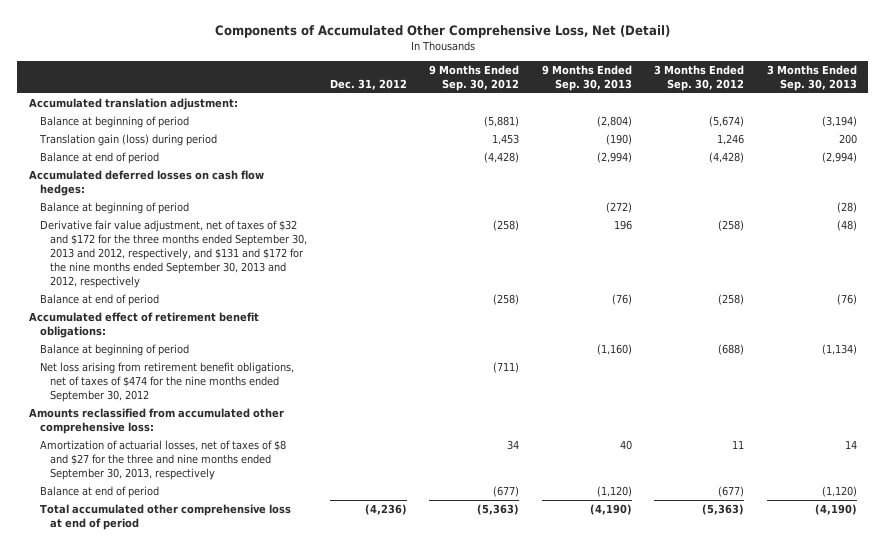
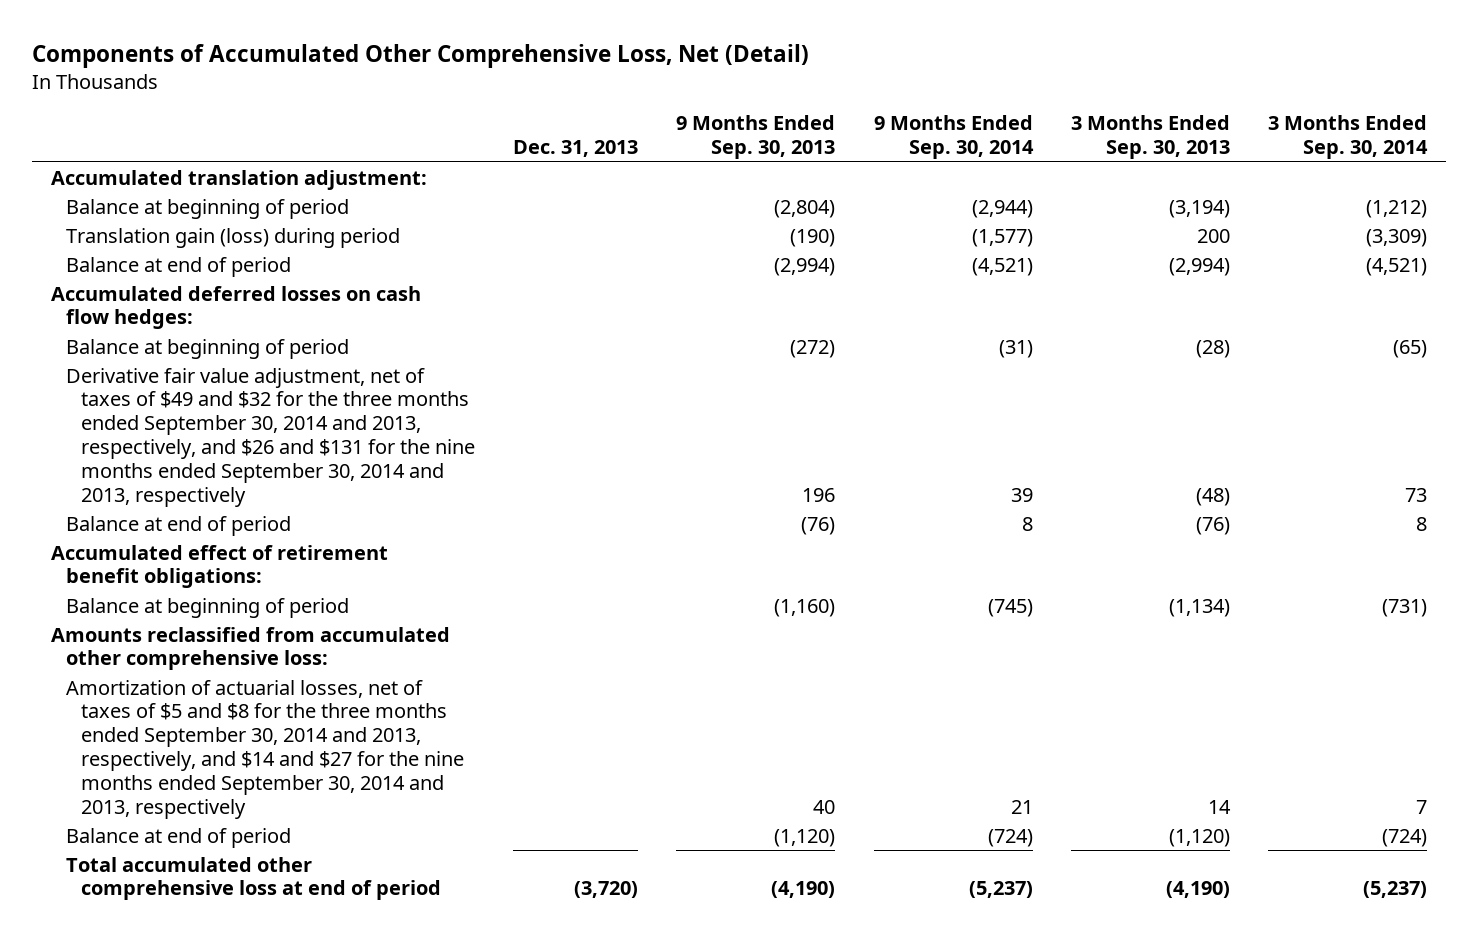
[329,79,407,91] Dec. 31, 2012 -> none
[429,65,520,92] 9 Months Ended Sep. 30, 2012 -> none
[654,65,745,92] 3 Months Ended Sep. 30, 2012 -> none
none -> [513,140,639,158] Dec. 31, 2013
none -> [873,115,1034,160] 9 Months Ended Sep. 30, 2014
none -> [1268,115,1429,160] 3 Months Ended Sep. 30, 2014
[39,220,308,288] Derivative fair value adjustment, net of taxes of $32 and $172 for the three months ended September 30, 2013 and 2012, respectively, and $131 and $172 for the nine months ended September 30, 2013 and 2012, respectively -> [65,367,476,507] Derivative fair value adjustment, net of taxes of $49 and $32 for the three months ended September 30, 2014 and 2013, respectively, and $26 and $131 for the nine months ended September 30, 2014 and 2013, respectively
[39,362,294,402] Net loss arising from retirement benefit obligations, net of taxes of $474 for the nine months ended September 30, 2012 -> none
[39,440,286,480] Amortization of actuarial losses, net of taxes of $8 and $27 for the three and nine months ended September 30, 2013, respectively -> [65,679,465,819] Amortization of actuarial losses, net of taxes of $5 and $8 for the three months ended September 30, 2014 and 2013, respectively, and $14 and $27 for the nine months ended September 30, 2014 and 2013, respectively

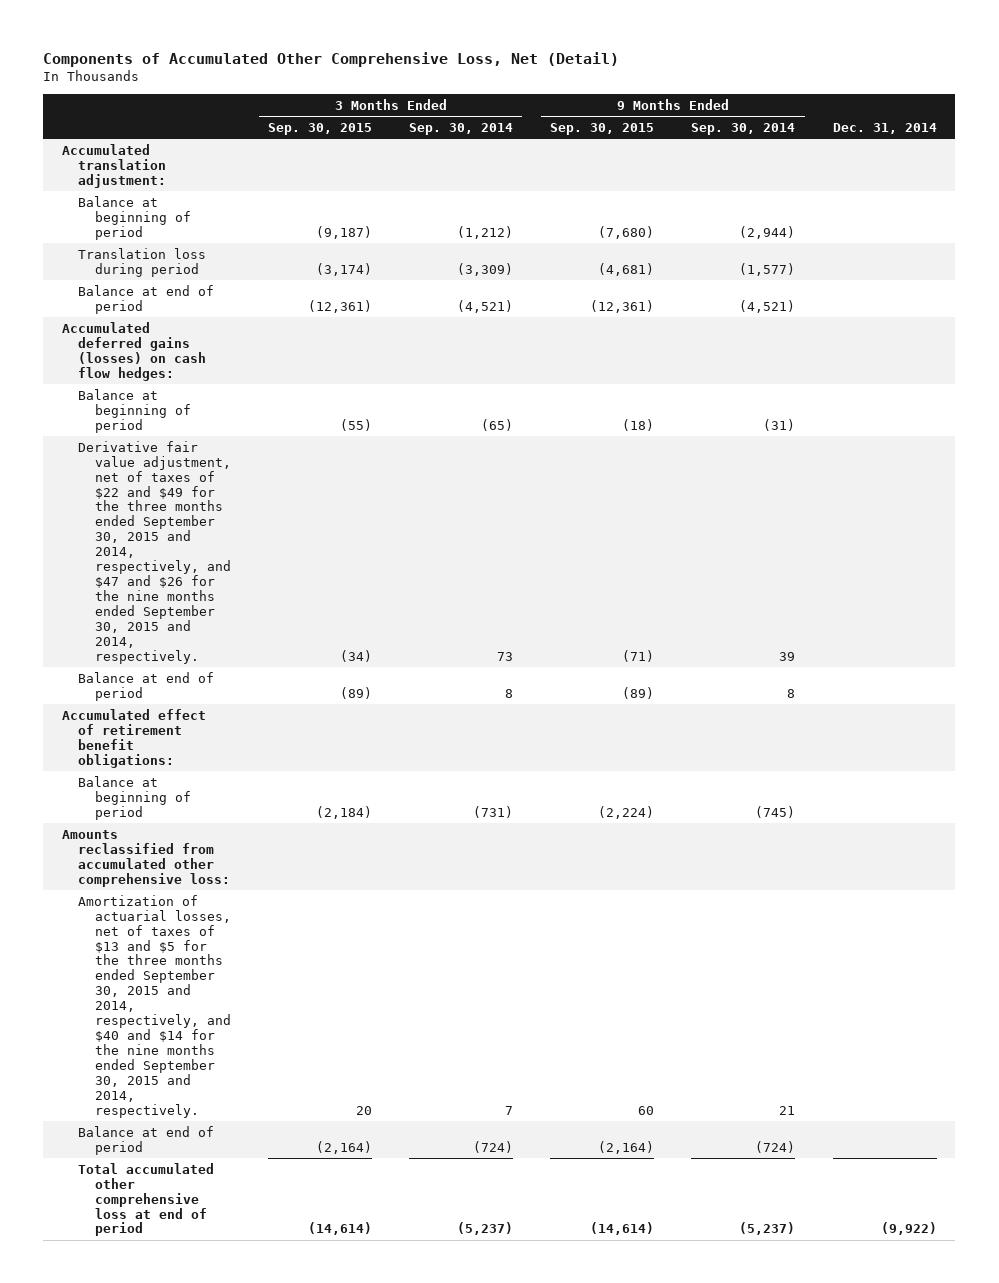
[513,140,639,158] Dec. 31, 2013 -> none
[676,115,836,160] 9 Months Ended Sep. 30, 2013 -> none
[1070,115,1230,160] 3 Months Ended Sep. 30, 2013 -> none
none -> [267,122,372,135] Sep. 30, 2015
none -> [550,122,655,135] Sep. 30, 2015
none -> [832,122,937,134] Dec. 31, 2014
[65,227,400,248] Translation gain (loss) during period -> [78,247,207,277] Translation loss during period
[50,285,421,330] Accumulated deferred losses on cash flow hedges: -> [62,321,207,381] Accumulated deferred gains (losses) on cash flow hedges:
[65,367,476,507] Derivative fair value adjustment, net of taxes of $49 and $32 for the three months ended September 30, 2014 and 2013, respectively, and $26 and $131 for the nine months ended September 30, 2014 and 2013, respectively -> [78,440,231,664] Derivative fair value adjustment, net of taxes of $22 and $49 for the three months ended September 30, 2015 and 2014, respectively, and $47 and $26 for the nine months ended September 30, 2015 and 2014, respectively.
[65,679,465,819] Amortization of actuarial losses, net of taxes of $5 and $8 for the three months ended September 30, 2014 and 2013, respectively, and $14 and $27 for the nine months ended September 30, 2014 and 2013, respectively -> [78,894,231,1118] Amortization of actuarial losses, net of taxes of $13 and $5 for the three months ended September 30, 2015 and 2014, respectively, and $40 and $14 for the nine months ended September 30, 2015 and 2014, respectively.

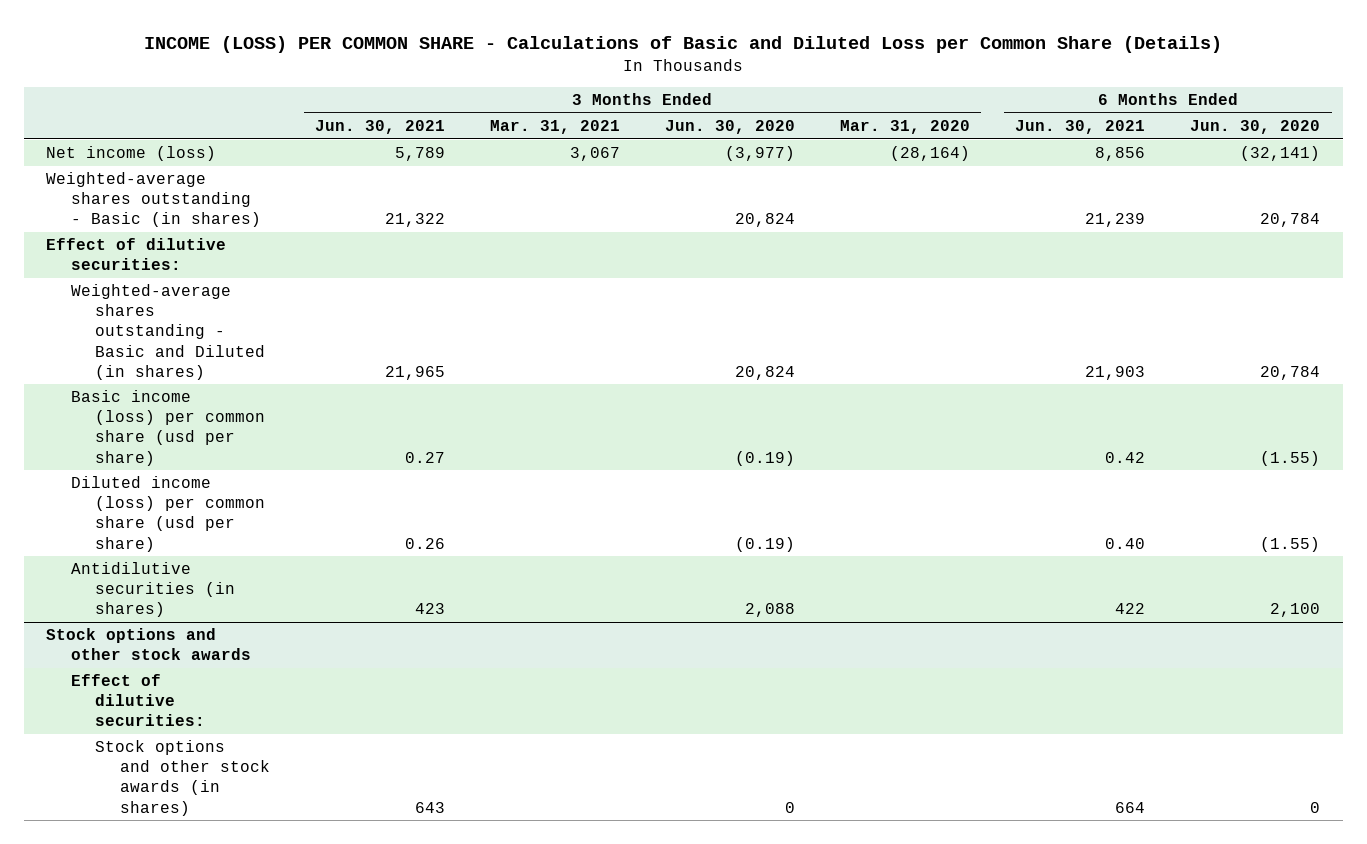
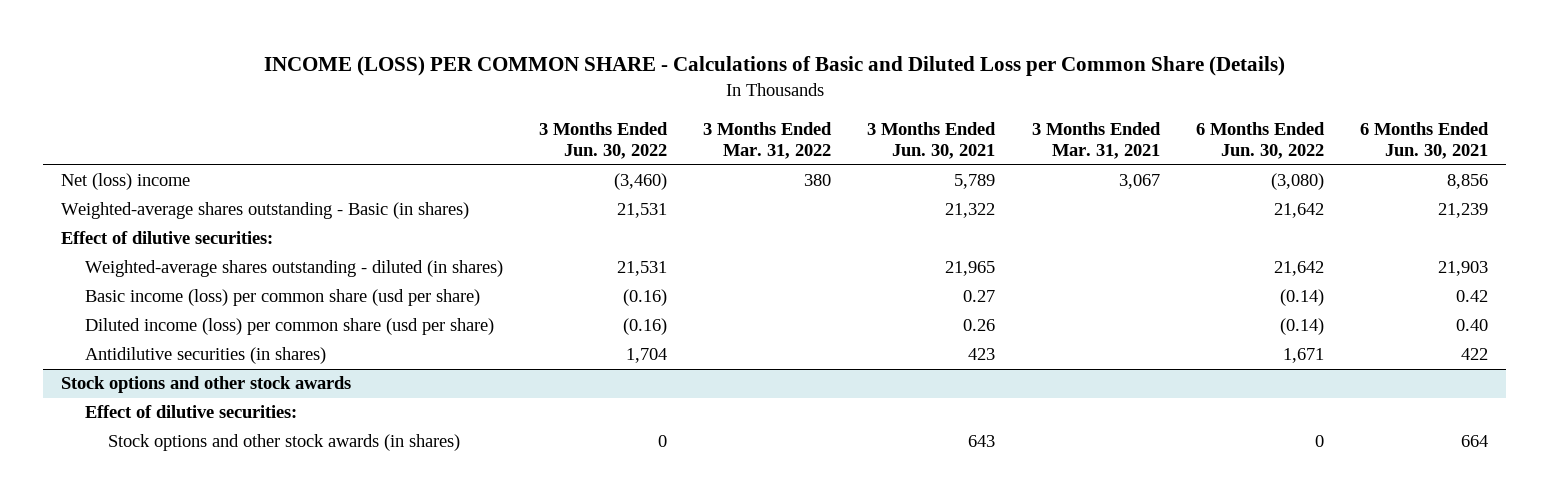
[664,119,795,134] Jun. 30, 2020 -> none
[840,119,971,134] Mar. 31, 2020 -> none
[1190,119,1321,134] Jun. 30, 2020 -> none
none -> [538,121,668,160] 3 Months Ended Jun. 30, 2022
none -> [703,121,833,160] 3 Months Ended Mar. 31, 2022
none -> [1196,121,1326,160] 6 Months Ended Jun. 30, 2022
[46,146,217,162] Net income (loss) -> [61,173,191,191] Net (loss) income
[70,284,266,380] Weighted-average shares outstanding - Basic and Diluted (in shares) -> [84,260,503,278] Weighted-average shares outstanding - diluted (in shares)

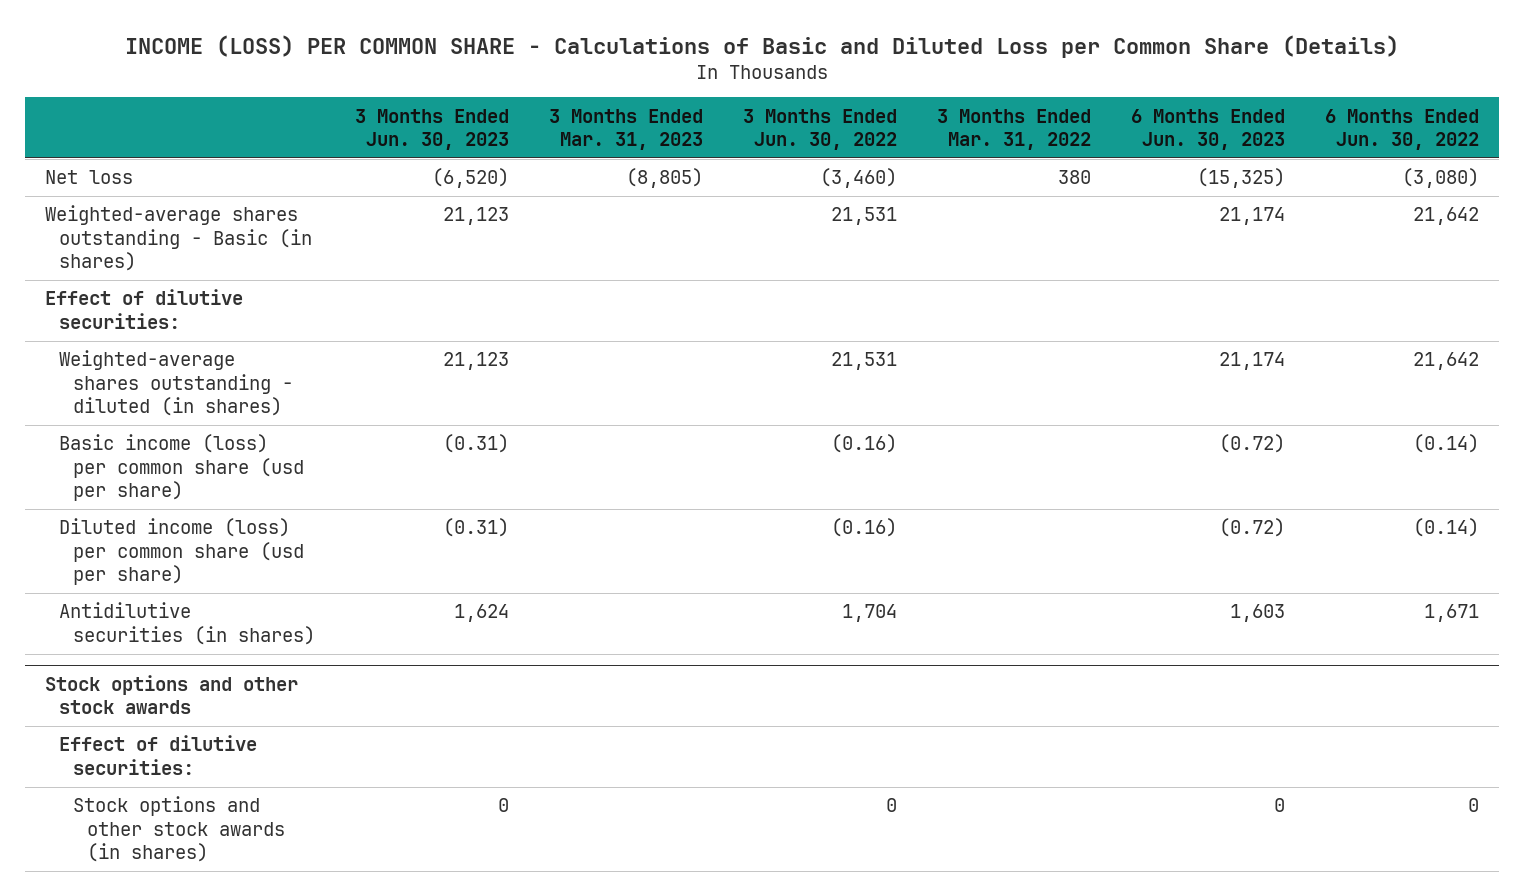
[867,121,997,160] 3 Months Ended Jun. 30, 2021 -> none
[1031,121,1161,160] 3 Months Ended Mar. 31, 2021 -> none
[1360,121,1490,160] 6 Months Ended Jun. 30, 2021 -> none
none -> [355,108,510,151] 3 Months Ended Jun. 30, 2023
none -> [549,108,704,151] 3 Months Ended Mar. 31, 2023
none -> [1131,108,1286,151] 6 Months Ended Jun. 30, 2023
[61,173,191,191] Net (loss) income -> [45,170,134,185] Net loss

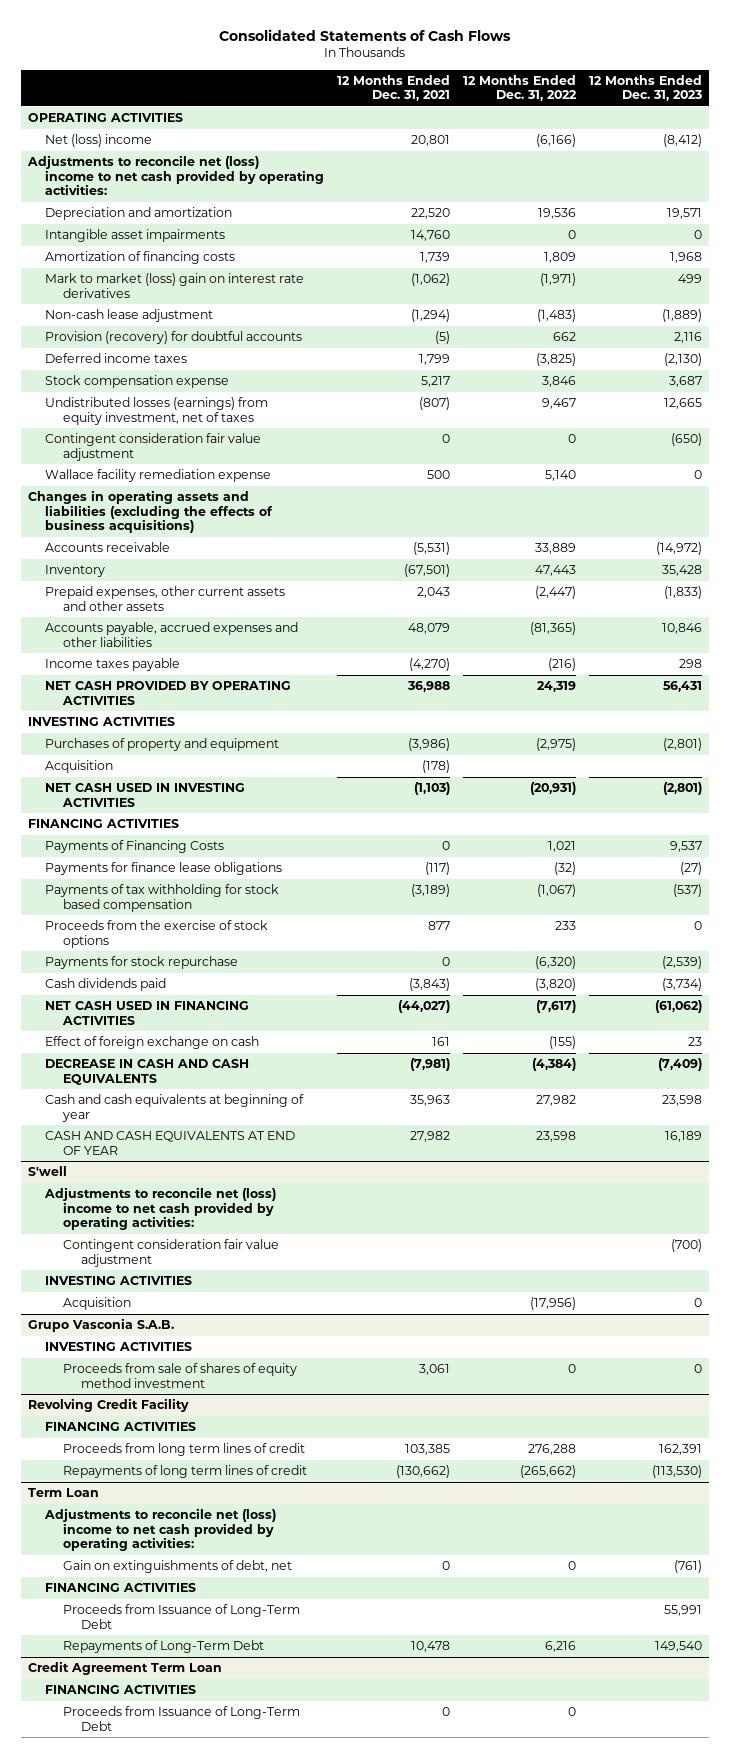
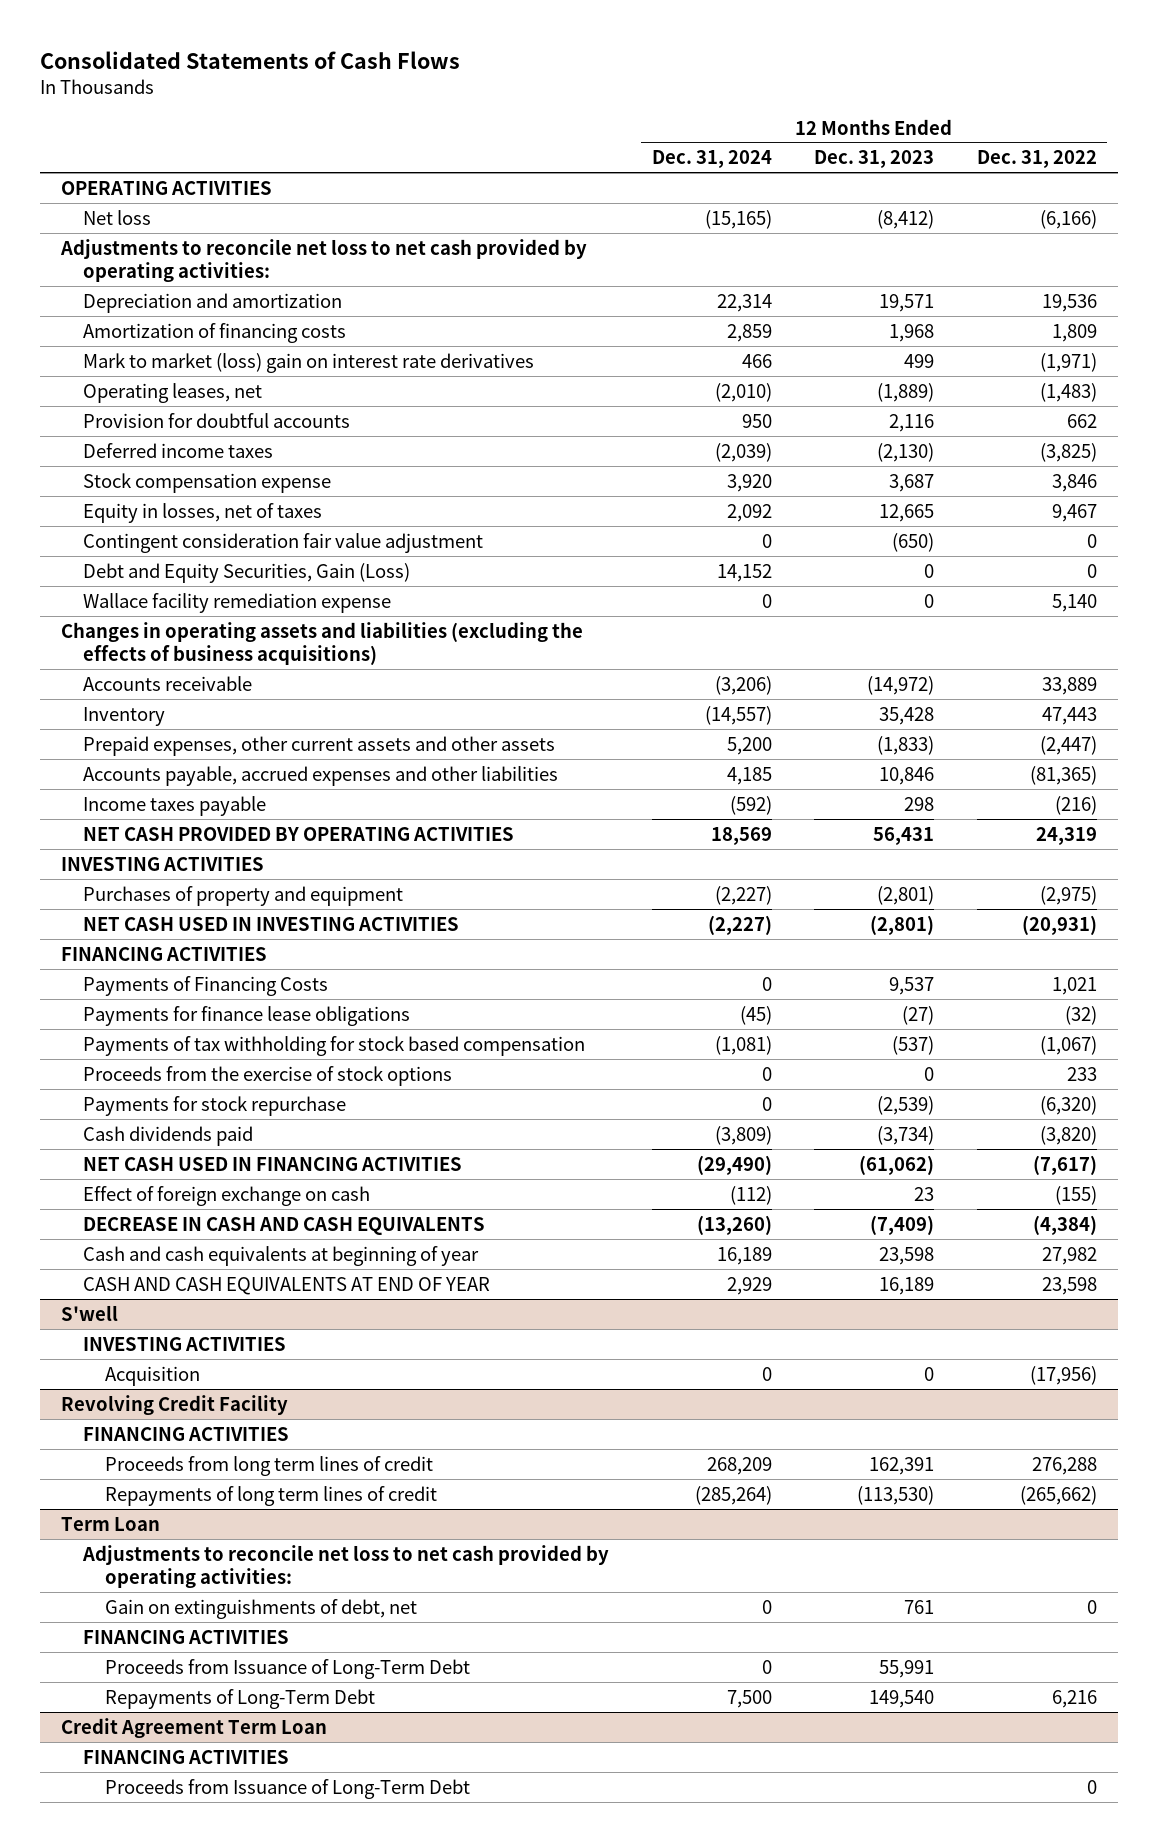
[337,74,451,102] 12 Months Ended Dec. 31, 2021 -> none
none -> [651,150,772,169] Dec. 31, 2024
[45,134,153,148] Net (loss) income -> [82,209,151,225] Net loss
[26,155,325,196] Adjustments to reconcile net (loss) income to net cash provided by operating activities: -> [60,238,588,283] Adjustments to reconcile net loss to net cash provided by operating activities:
[45,229,226,243] Intangible asset impairments -> none
[45,309,214,323] Non-cash lease adjustment -> [82,382,262,403] Operating leases, net
[45,331,303,345] Provision (recovery) for doubtful accounts -> [82,412,350,428] Provision for doubtful accounts
[45,397,269,425] Undistributed losses (earnings) from equity investment, net of taxes -> [82,502,322,523] Equity in losses, net of taxes
none -> [82,562,410,583] Debt and Equity Securities, Gain (Loss)
[45,760,114,774] Acquisition -> none
[44,1187,277,1231] Adjustments to reconcile net (loss) income to net cash provided by operating activities: -> none
[63,1239,280,1267] Contingent consideration fair value adjustment -> none
[27,1318,174,1333] Grupo Vasconia S.A.B. -> none
[45,1342,193,1352] INVESTING ACTIVITIES -> none
[63,1363,298,1388] Proceeds from sale of shares of equity method investment -> none
[44,1508,277,1552] Adjustments to reconcile net (loss) income to net cash provided by operating activities: -> [81,1544,609,1589] Adjustments to reconcile net loss to net cash provided by operating activities:
[674,1560,703,1574] (761) -> [904,1599,935,1614] 761

